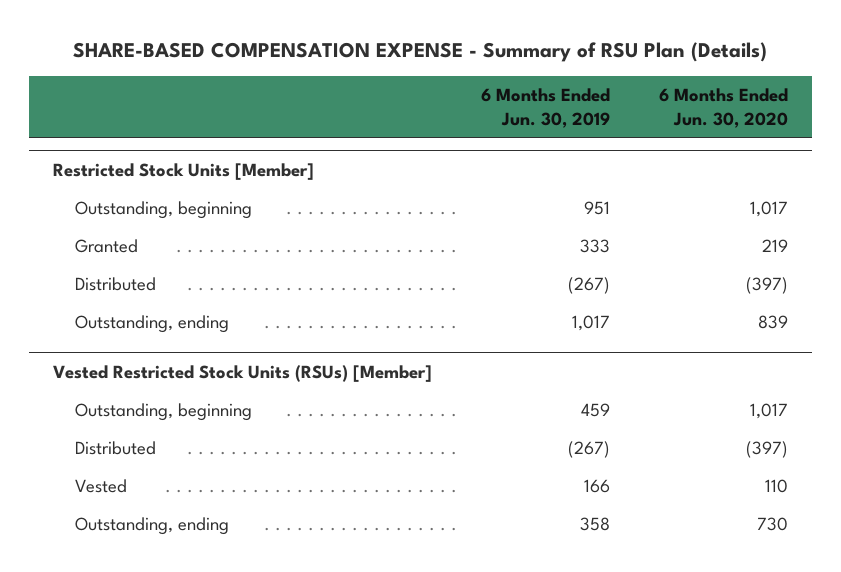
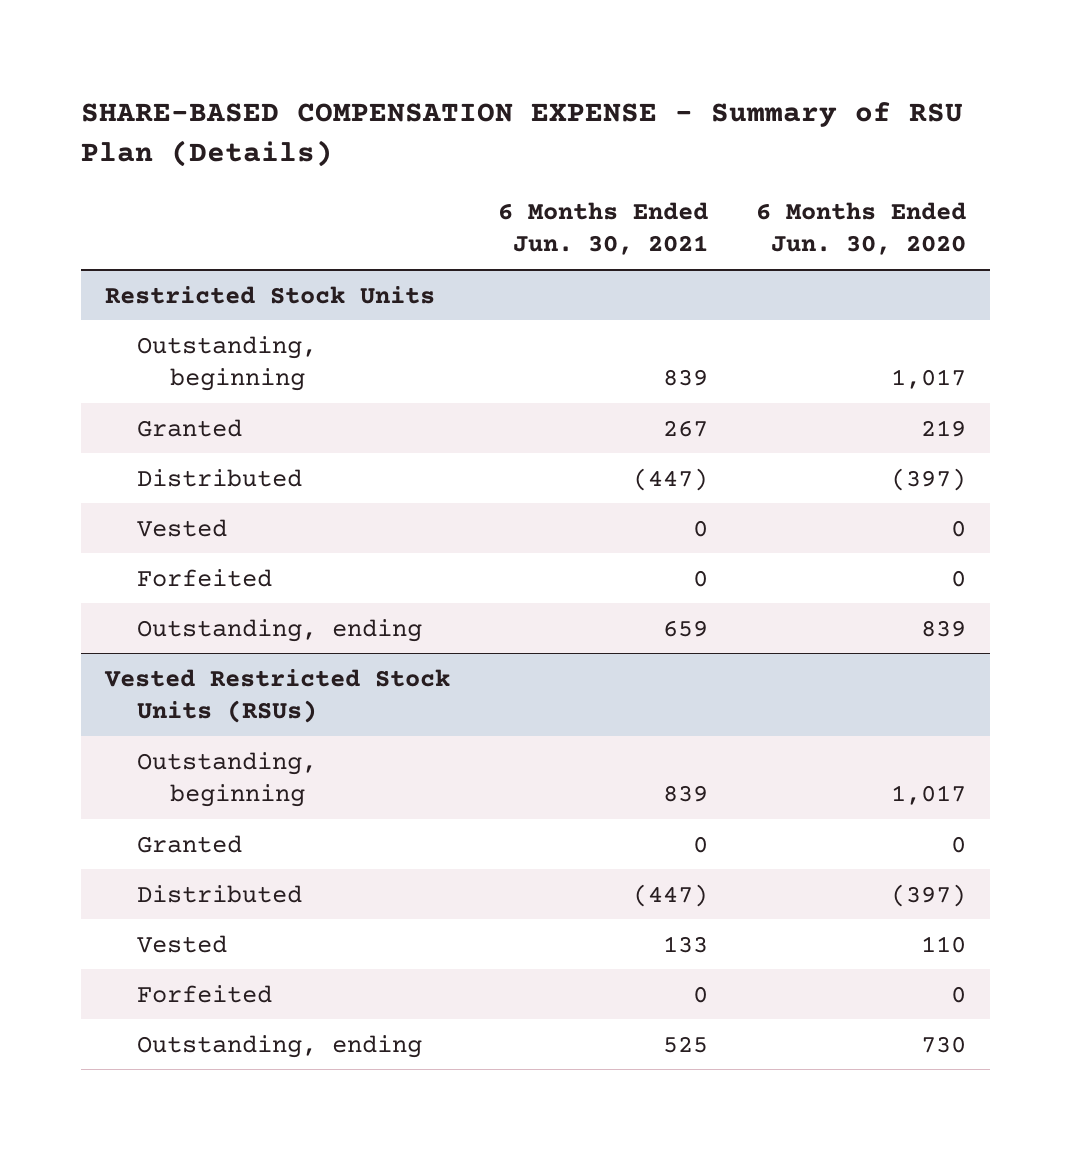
[480,88,610,128] 6 Months Ended Jun. 30, 2019 -> none
none -> [498,201,709,256] 6 Months Ended Jun. 30, 2021
[53,163,315,181] Restricted Stock Units [Member] -> [105,285,436,304] Restricted Stock Units
none -> [137,518,228,537] Vested
none -> [137,568,273,587] Forfeited
[53,365,433,383] Vested Restricted Stock Units (RSUs) [Member] -> [104,668,451,724] Vested Restricted Stock Units (RSUs)
none -> [137,834,243,853] Granted
none -> [137,984,273,1003] Forfeited

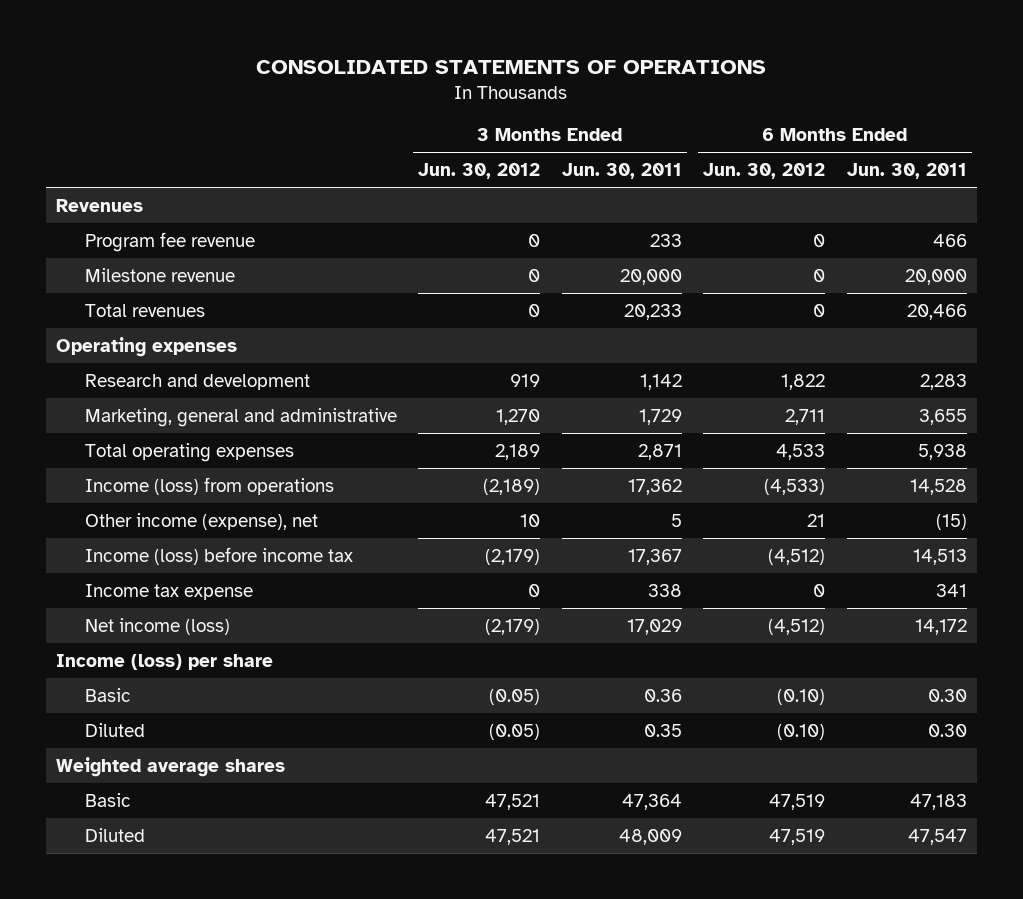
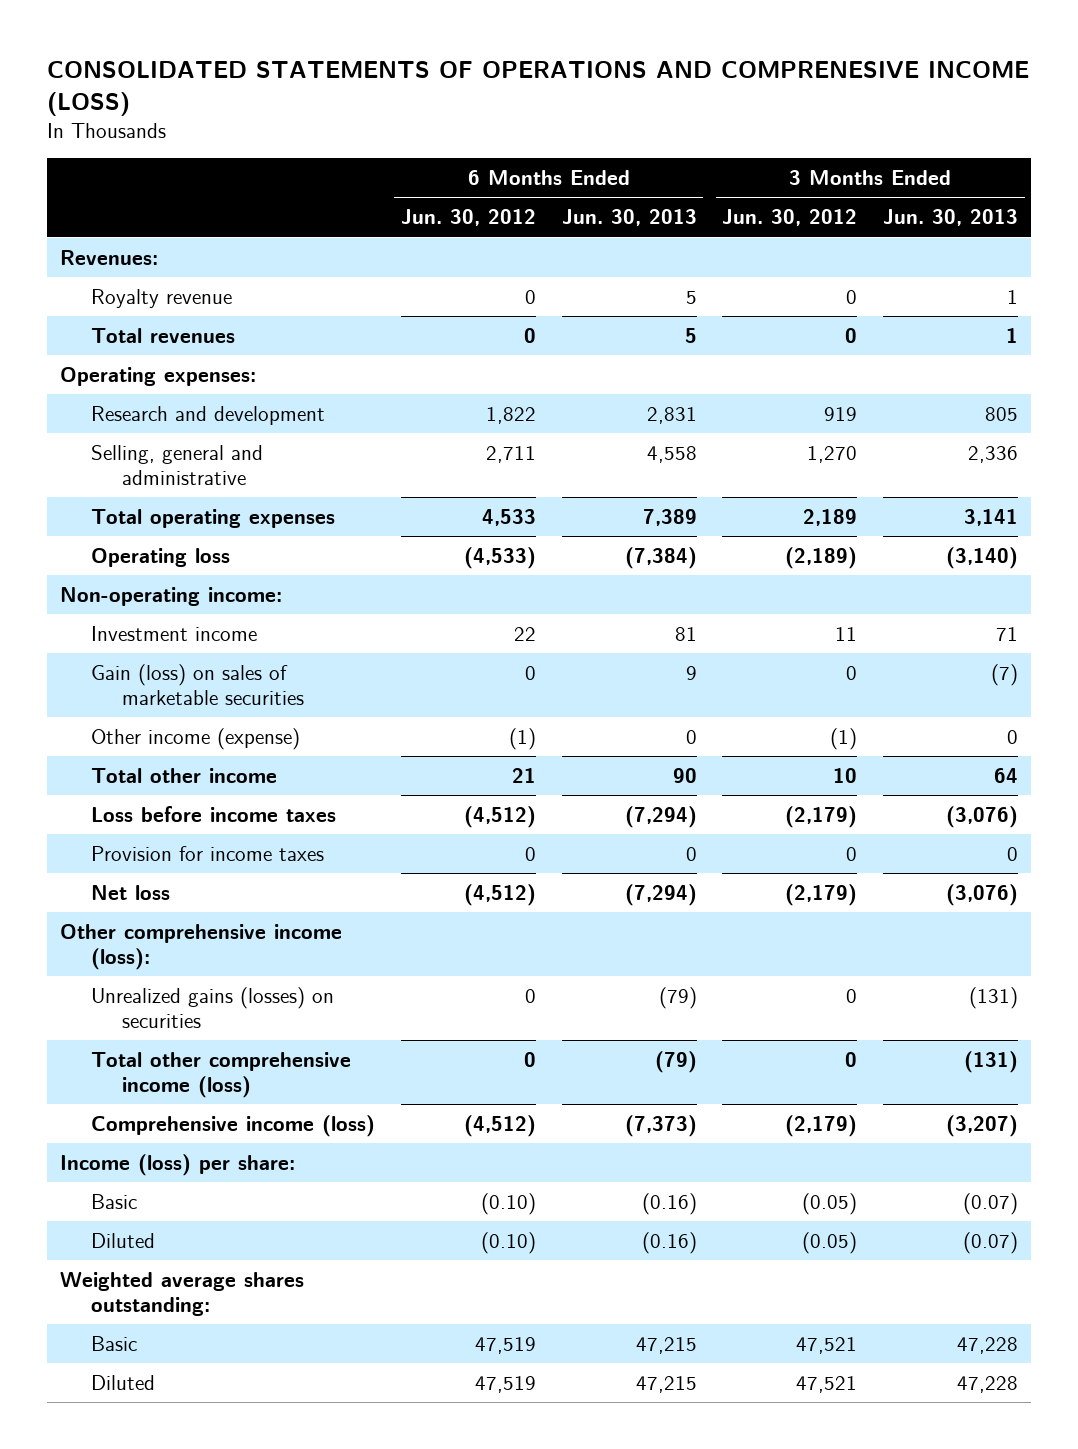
[256,60,767,75] CONSOLIDATED STATEMENTS OF OPERATIONS -> [46,61,1029,117] CONSOLIDATED STATEMENTS OF OPERATIONS AND COMPRENESIVE INCOME (LOSS)
[561,163,682,180] Jun. 30, 2011 -> none
[846,163,967,180] Jun. 30, 2011 -> none
none -> [561,209,697,227] Jun. 30, 2013
none -> [883,209,1019,227] Jun. 30, 2013
[84,231,255,252] Program fee revenue -> none
[84,267,235,282] Milestone revenue -> none
[56,198,144,212] Revenues -> [59,249,158,265] Revenues:
none -> [90,288,232,308] Royalty revenue
[56,336,238,357] Operating expenses -> [59,366,256,386] Operating expenses:
[84,407,397,427] Marketing, general and administrative -> [90,444,263,485] Selling, general and administrative
[84,476,334,495] Income (loss) from operations -> [90,547,230,567] Operating loss
none -> [59,586,282,606] Non-operating income:
none -> [90,625,257,641] Investment income
none -> [90,663,304,705] Gain (loss) on sales of marketable securities
[84,512,318,530] Other income (expense), net -> [90,727,300,750] Other income (expense)
[520,513,541,527] 10 -> [830,727,858,750] (1)
[807,513,826,527] 21 -> [508,727,536,750] (1)
none -> [90,767,277,783] Total other income
[84,546,353,565] Income (loss) before income tax -> [90,805,336,822] Loss before income taxes
[84,583,253,600] Income tax expense -> [90,845,324,861] Provision for income taxes
[84,617,230,635] Net income (loss) -> [90,884,170,900] Net loss
none -> [59,923,342,970] Other comprehensive income (loss):
none -> [90,986,334,1028] Unrealized gains (losses) on securities
none -> [90,1051,351,1098] Total other comprehensive income (loss)
none -> [90,1114,375,1137] Comprehensive income (loss)
[56,653,274,670] Income (loss) per share -> [59,1153,295,1176] Income (loss) per share:
[56,756,286,777] Weighted average shares -> [59,1271,304,1316] Weighted average shares outstanding:

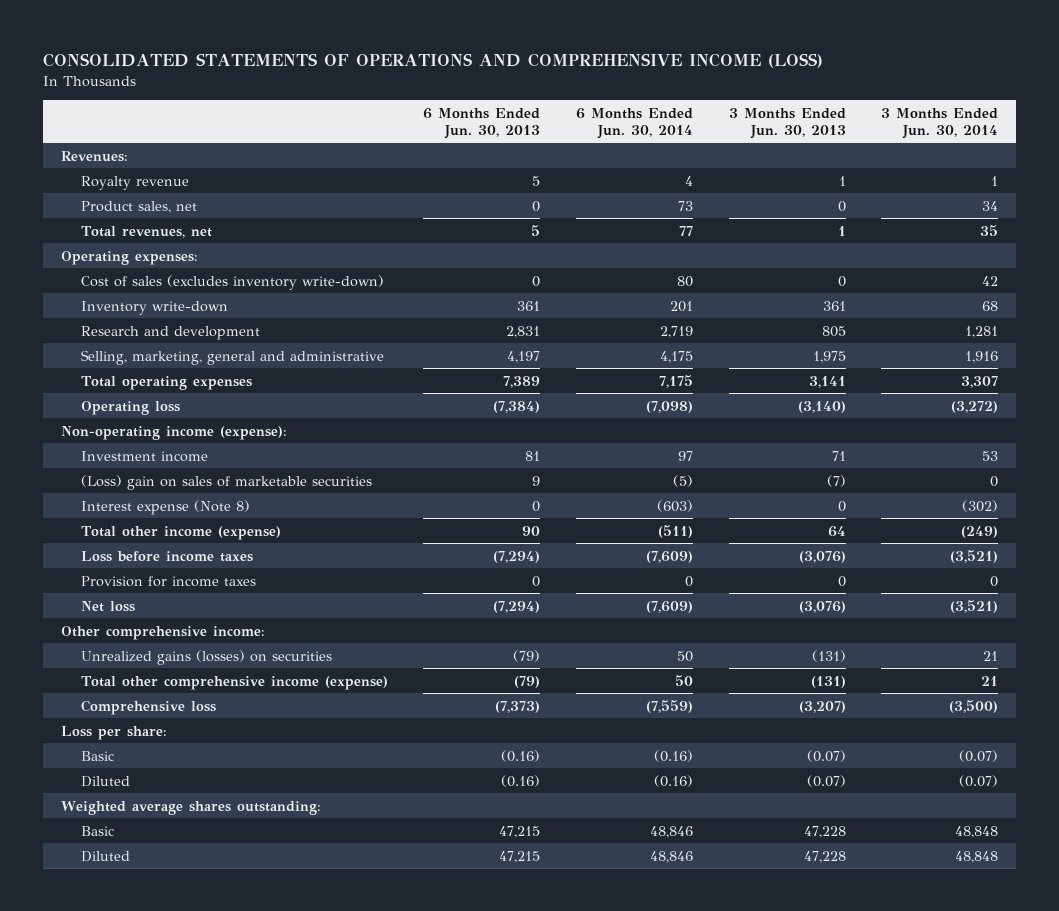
[46,61,1029,117] CONSOLIDATED STATEMENTS OF OPERATIONS AND COMPRENESIVE INCOME (LOSS) -> [42,52,823,68] CONSOLIDATED STATEMENTS OF OPERATIONS AND COMPREHENSIVE INCOME (LOSS)
[400,209,536,227] Jun. 30, 2012 -> none
[722,209,858,227] Jun. 30, 2012 -> none
none -> [575,107,693,139] 6 Months Ended Jun. 30, 2014
none -> [881,107,999,139] 3 Months Ended Jun. 30, 2014
none -> [80,200,197,213] Product sales, net
[90,327,235,343] Total revenues -> [80,225,212,238] Total revenues, net
none -> [80,274,384,290] Cost of sales (excludes inventory write-down)
none -> [80,300,228,315] Inventory write-down
[90,444,263,485] Selling, general and administrative -> [80,349,384,365] Selling, marketing, general and administrative
[646,445,697,463] 4,558 -> [507,350,541,363] 4,197
[968,445,1019,463] 2,336 -> [812,350,846,363] 1,975
[59,586,282,606] Non-operating income: -> [60,425,287,440] Non-operating income (expense):
[90,727,300,750] Other income (expense) -> none
[90,663,304,705] Gain (loss) on sales of marketable securities -> [80,474,372,490] (Loss) gain on sales of marketable securities
none -> [80,499,250,515] Interest expense (Note 8)
[90,767,277,783] Total other income -> [80,525,281,540] Total other income (expense)
[59,923,342,970] Other comprehensive income (loss): -> [60,625,265,640] Other comprehensive income:
[90,1051,351,1098] Total other comprehensive income (loss) -> [80,675,388,690] Total other comprehensive income (expense)
[90,1114,375,1137] Comprehensive income (loss) -> [80,699,216,715] Comprehensive loss
[59,1153,295,1176] Income (loss) per share: -> [60,725,167,740] Loss per share:

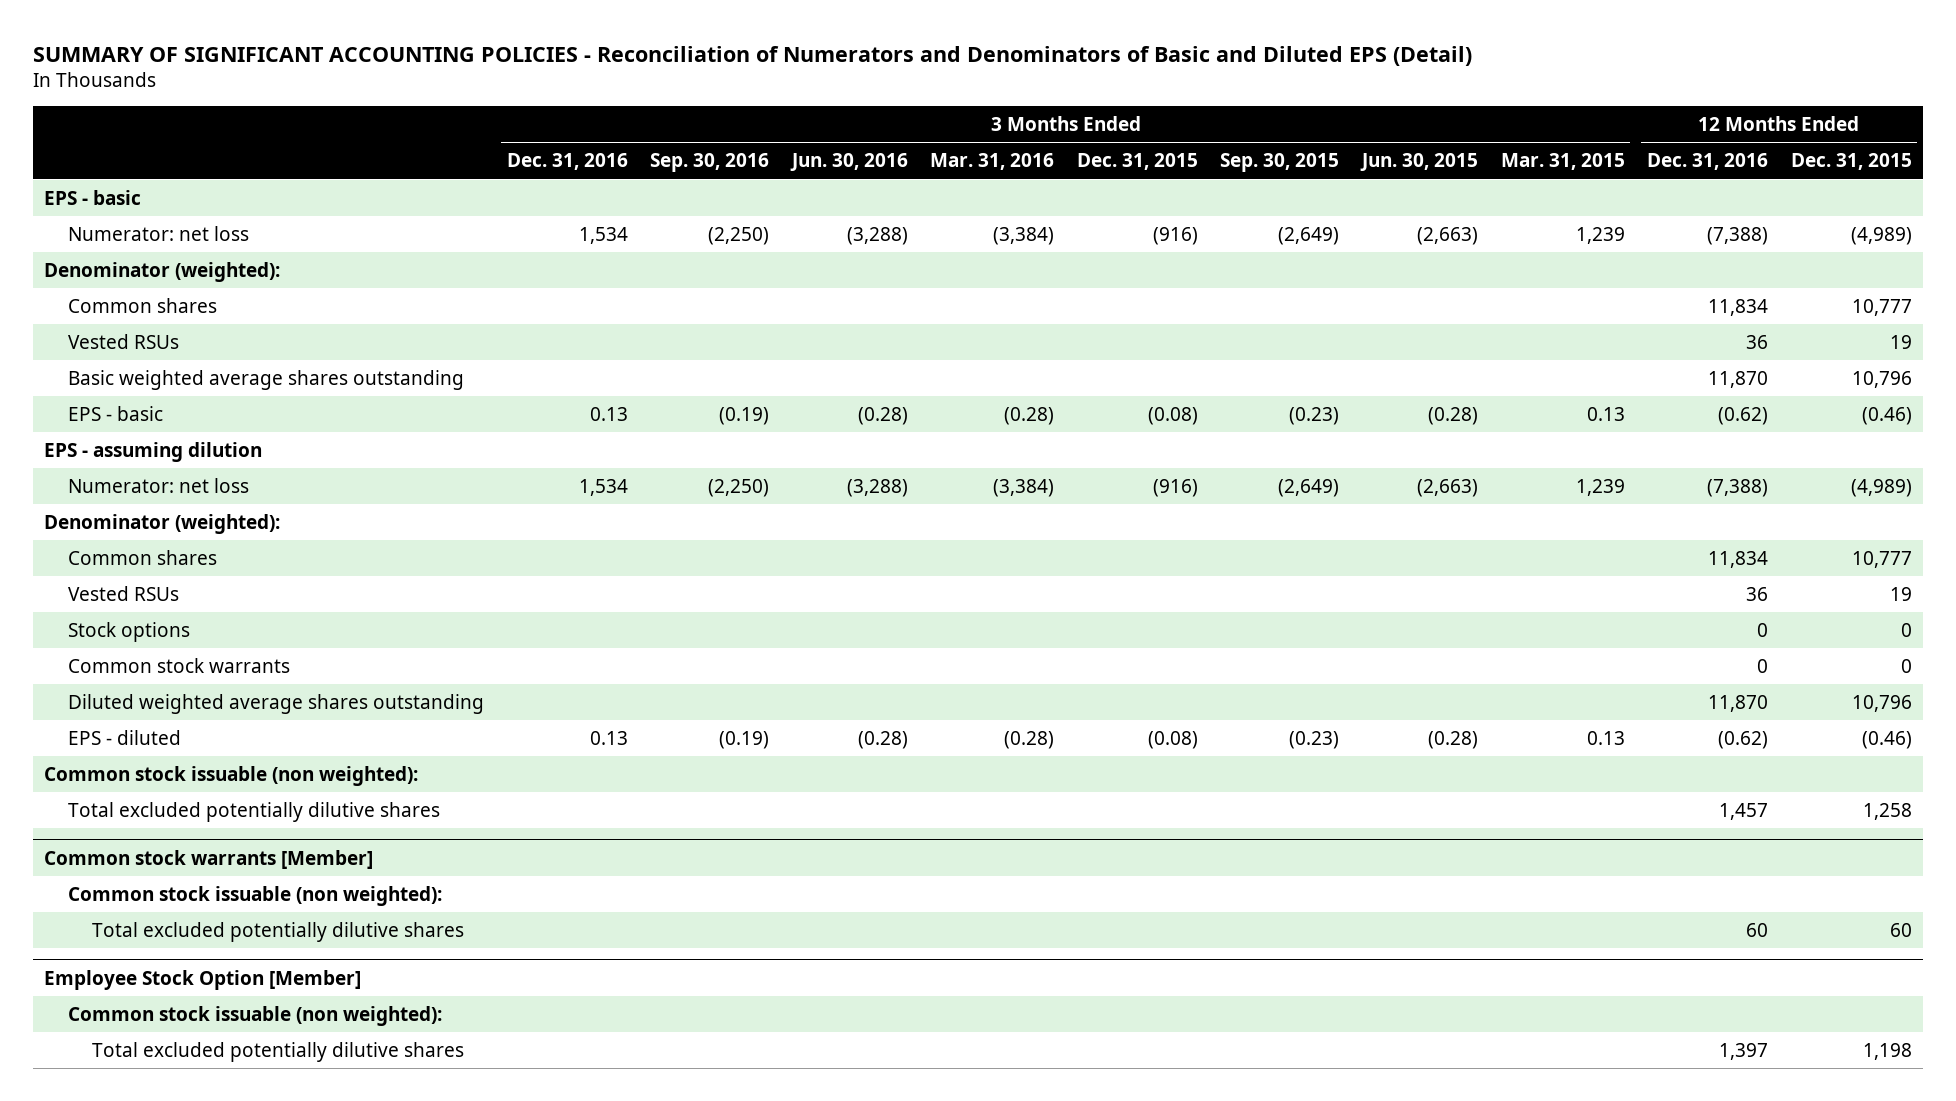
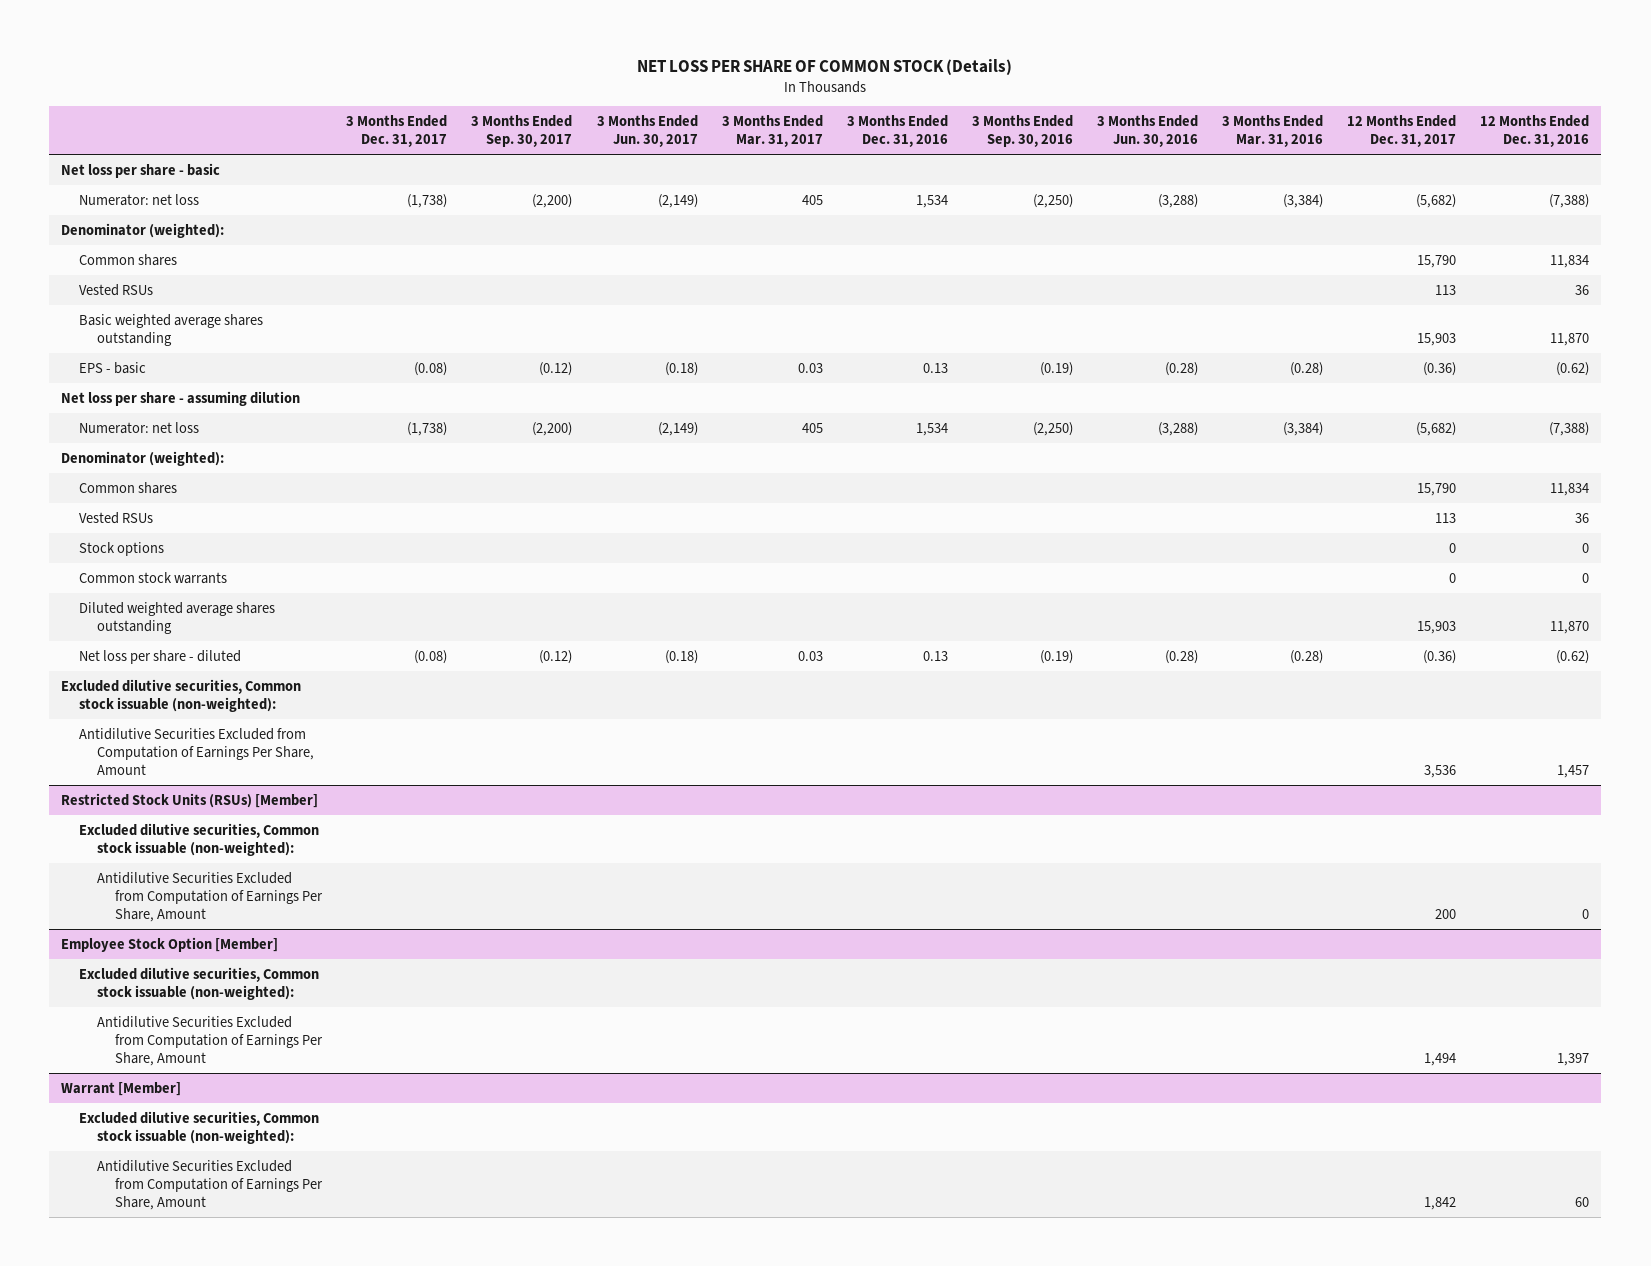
[32,45,1472,66] SUMMARY OF SIGNIFICANT ACCOUNTING POLICIES - Reconciliation of Numerators and Denominators of Basic and Diluted EPS (Detail) -> [637,59,1013,76] NET LOSS PER SHARE OF COMMON STOCK (Details)
[1076,153,1198,171] Dec. 31, 2015 -> none
[1220,153,1340,173] Sep. 30, 2015 -> none
[1359,153,1478,172] Jun. 30, 2015 -> none
[1500,153,1625,171] Mar. 31, 2015 -> none
[1790,153,1912,171] Dec. 31, 2015 -> none
none -> [346,115,448,148] 3 Months Ended Dec. 31, 2017
none -> [471,115,573,148] 3 Months Ended Sep. 30, 2017
none -> [596,115,698,148] 3 Months Ended Jun. 30, 2017
none -> [721,115,823,148] 3 Months Ended Mar. 31, 2017
none -> [1347,115,1457,148] 12 Months Ended Dec. 31, 2017
[43,189,141,205] EPS - basic -> [61,162,221,178] Net loss per share - basic
[43,441,262,462] EPS - assuming dilution -> none
none -> [61,390,301,406] Net loss per share - assuming dilution
[43,849,373,869] Common stock warrants [Member] -> none
[91,921,464,942] Total excluded potentially dilutive shares -> none
[67,729,181,745] EPS - diluted -> [79,649,242,664] Net loss per share - diluted
[43,765,418,786] Common stock issuable (non weighted): -> [61,678,302,712] Excluded dilutive securities, Common stock issuable (non-weighted):
[67,801,440,822] Total excluded potentially dilutive shares -> [79,727,315,775] Antidilutive Securities Excluded from Computation of Earnings Per Share, Amount
none -> [61,792,319,808] Restricted Stock Units (RSUs) [Member]
[67,885,442,906] Common stock issuable (non weighted): -> [79,822,320,856] Excluded dilutive securities, Common stock issuable (non-weighted):
none -> [97,871,324,922] Antidilutive Securities Excluded from Computation of Earnings Per Share, Amount
[67,1005,442,1026] Common stock issuable (non weighted): -> [79,966,320,1000] Excluded dilutive securities, Common stock issuable (non-weighted):
[91,1041,464,1062] Total excluded potentially dilutive shares -> [97,1015,324,1066] Antidilutive Securities Excluded from Computation of Earnings Per Share, Amount
none -> [61,1081,182,1096] Warrant [Member]
none -> [79,1110,320,1144] Excluded dilutive securities, Common stock issuable (non-weighted):
none -> [97,1159,324,1210] Antidilutive Securities Excluded from Computation of Earnings Per Share, Amount

